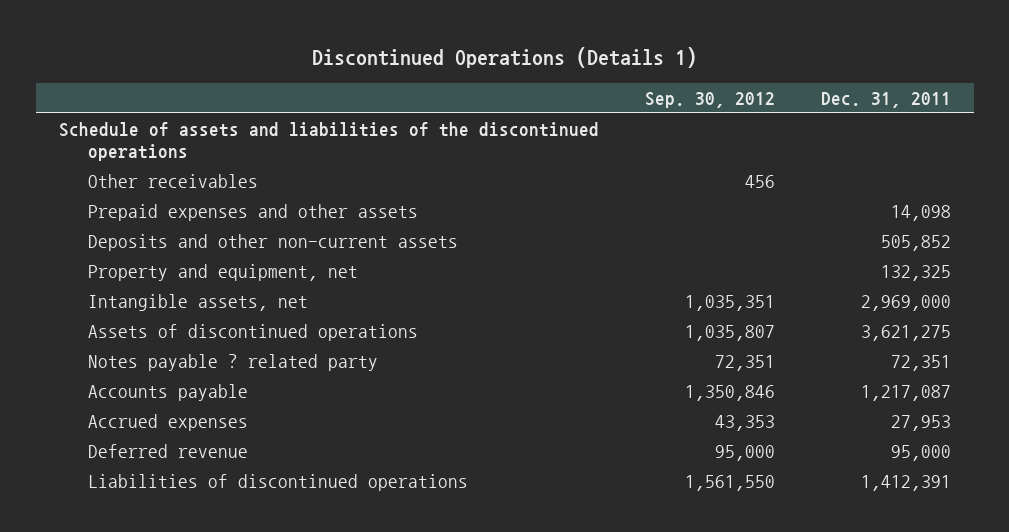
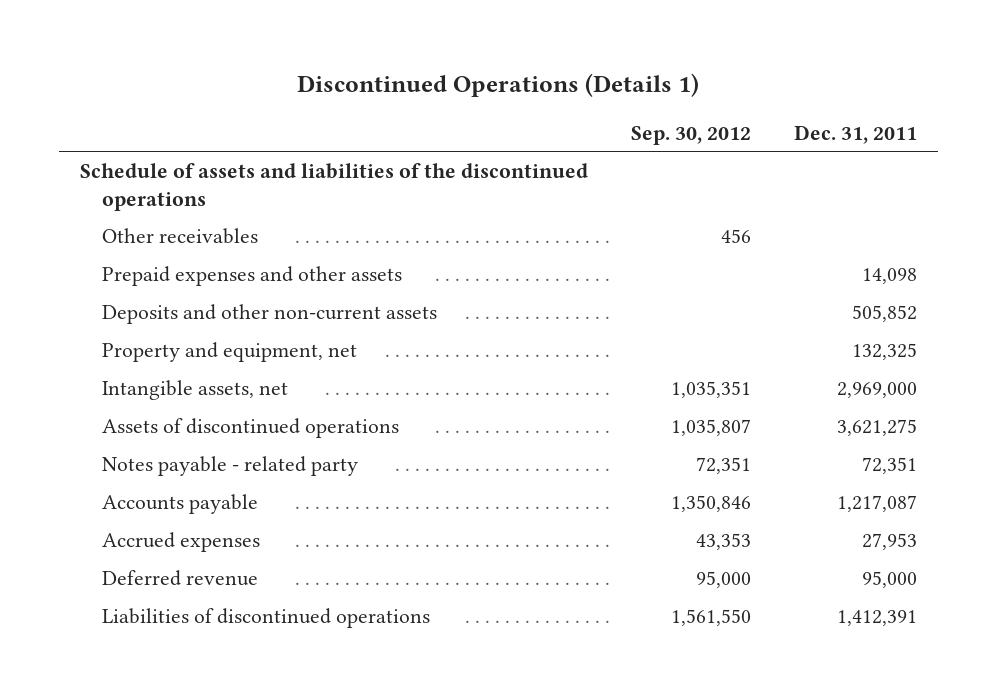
[87,353,378,371] Notes payable ? related party -> [102,455,359,476] Notes payable - related party

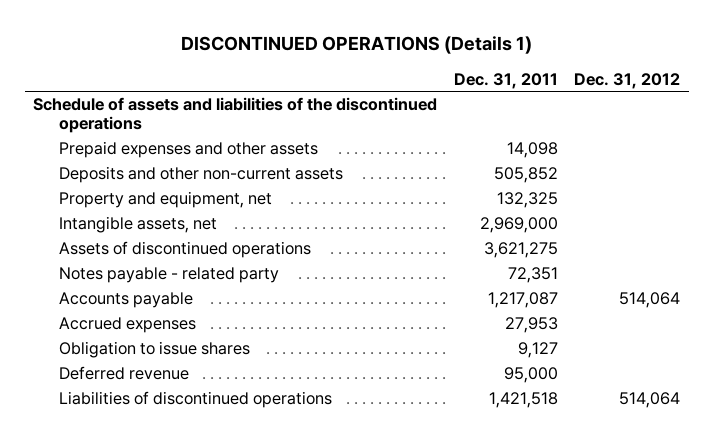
[297,73,700,98] Discontinued Operations (Details 1) -> [180,36,532,55] DISCONTINUED OPERATIONS (Details 1)
[630,125,751,145] Sep. 30, 2012 -> none
none -> [574,72,681,89] Dec. 31, 2012
[102,227,259,244] Other receivables -> none
none -> [58,341,250,359] Obligation to issue shares
[836,609,917,626] 1,412,391 -> [488,392,558,409] 1,421,518

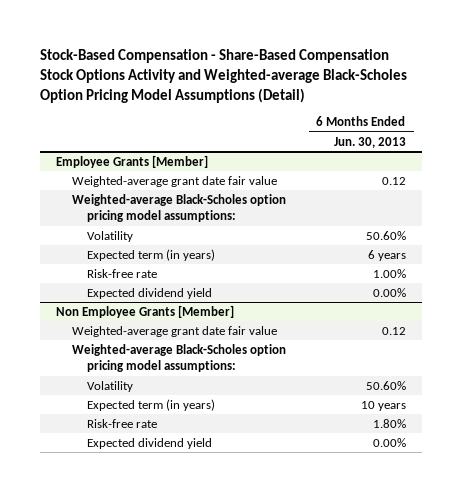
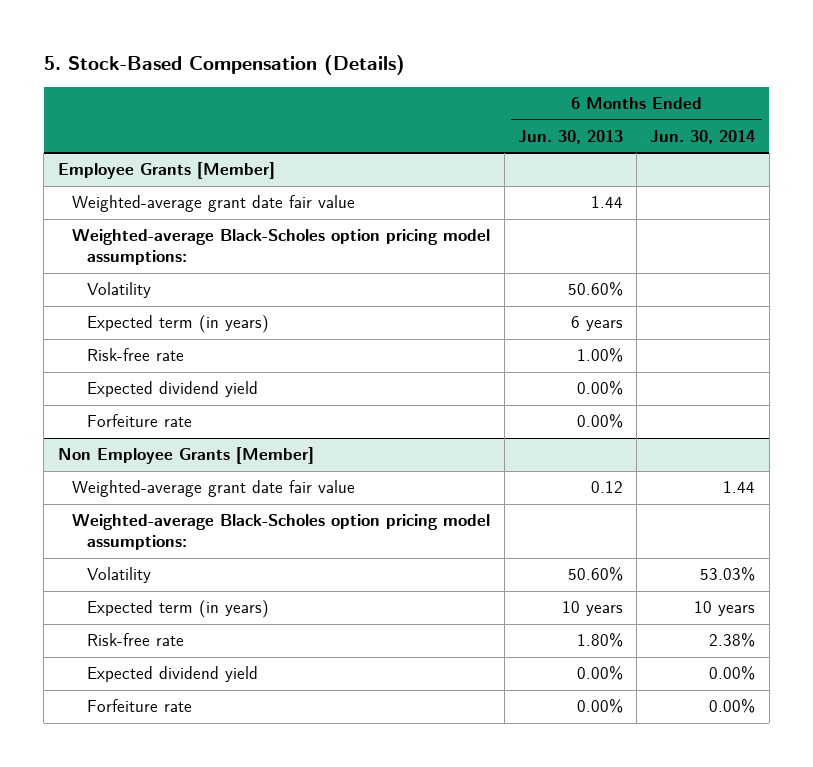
[40,49,408,103] Stock-Based Compensation - Share-Based Compensation Stock Options Activity and Weighted-average Black-Scholes Option Pricing Model Assumptions (Detail) -> [43,55,405,76] 5. Stock-Based Compensation (Details)
none -> [650,129,756,144] Jun. 30, 2014
[381,176,406,185] 0.12 -> [590,196,623,209] 1.44
none -> [87,414,193,428] Forfeiture rate
none -> [87,699,193,713] Forfeiture rate

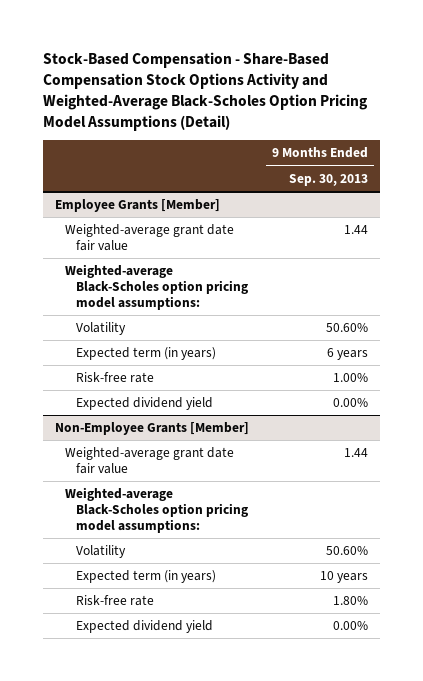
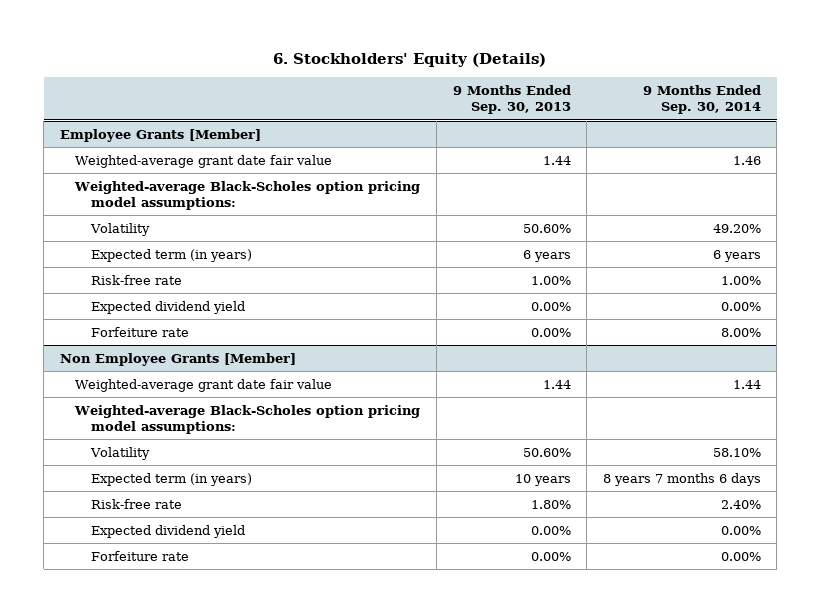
[43,52,369,131] Stock-Based Compensation - Share-Based Compensation Stock Options Activity and Weighted-Average Black-Scholes Option Pricing Model Assumptions (Detail) -> [273,53,547,68] 6. Stockholders' Equity (Details)
none -> [642,85,761,115] 9 Months Ended Sep. 30, 2014
none -> [90,326,189,337] Forfeiture rate
[54,422,249,436] Non-Employee Grants [Member] -> [59,352,296,366] Non Employee Grants [Member]
none -> [90,550,189,561] Forfeiture rate

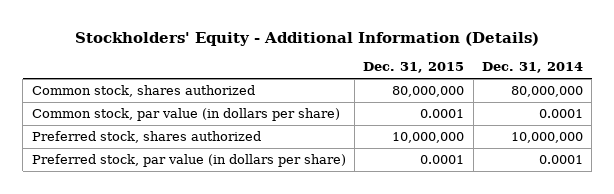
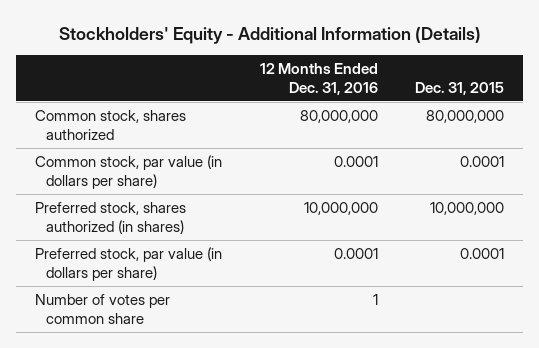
[481,62,583,74] Dec. 31, 2014 -> none
none -> [259,62,378,95] 12 Months Ended Dec. 31, 2016
[31,130,261,143] Preferred stock, shares authorized -> [34,202,186,235] Preferred stock, shares authorized (in shares)
none -> [34,294,170,325] Number of votes per common share

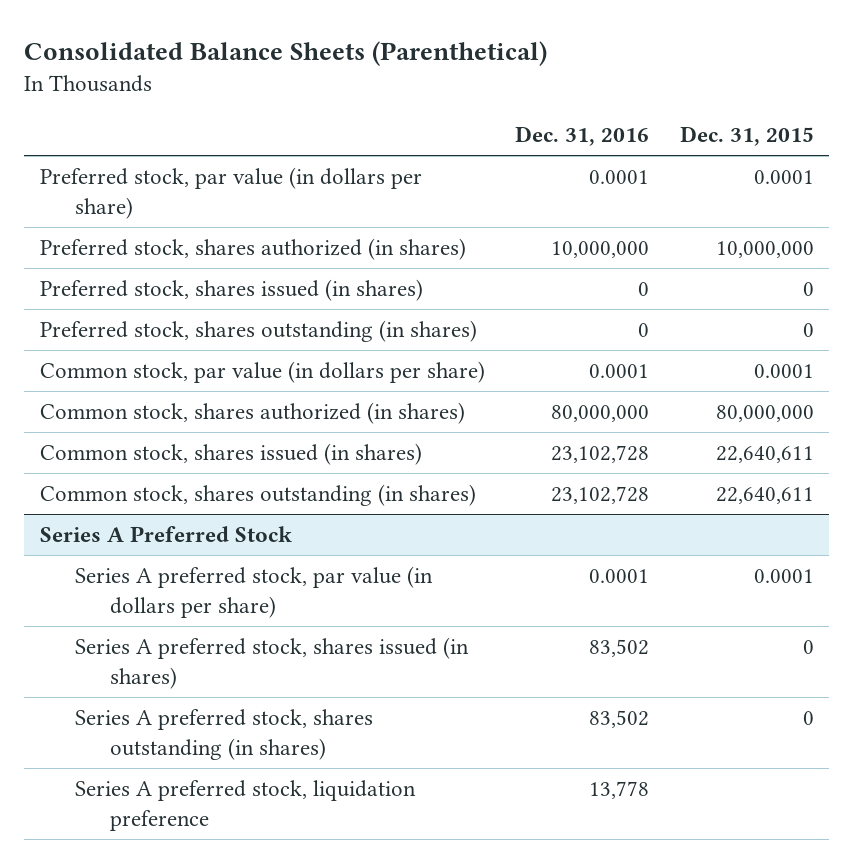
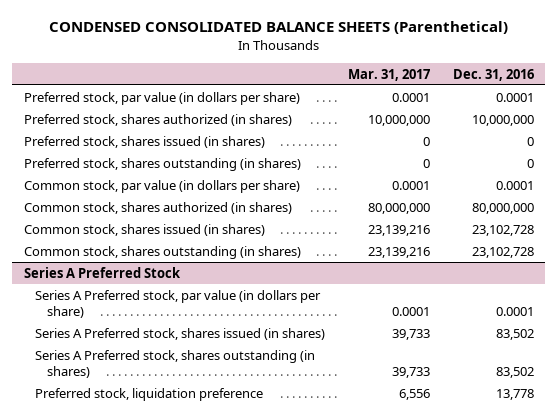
[24,41,548,67] Consolidated Balance Sheets (Parenthetical) -> [48,21,508,35] CONDENSED CONSOLIDATED BALANCE SHEETS (Parenthetical)
[680,126,815,147] Dec. 31, 2015 -> none
none -> [347,68,430,81] Mar. 31, 2017
[74,566,433,618] Series A preferred stock, par value (in dollars per share) -> [35,289,322,318] Series A Preferred stock, par value (in dollars per share)
[74,637,469,689] Series A preferred stock, shares issued (in shares) -> [35,327,326,340] Series A Preferred stock, shares issued (in shares)
[74,709,373,760] Series A preferred stock, shares outstanding (in shares) -> [35,349,316,378] Series A Preferred stock, shares outstanding (in shares)
[74,780,416,831] Series A preferred stock, liquidation preference -> [35,387,264,401] Preferred stock, liquidation preference

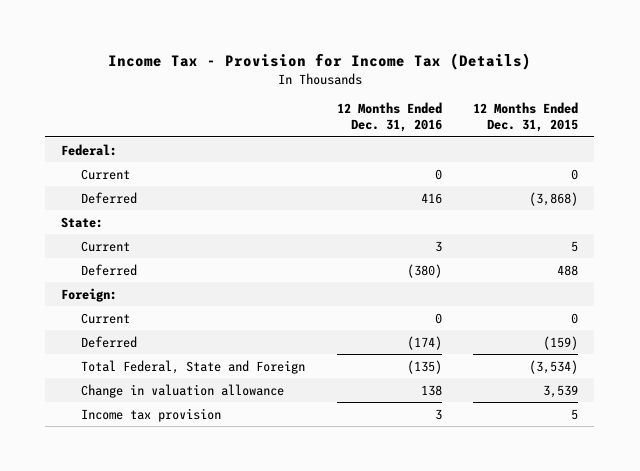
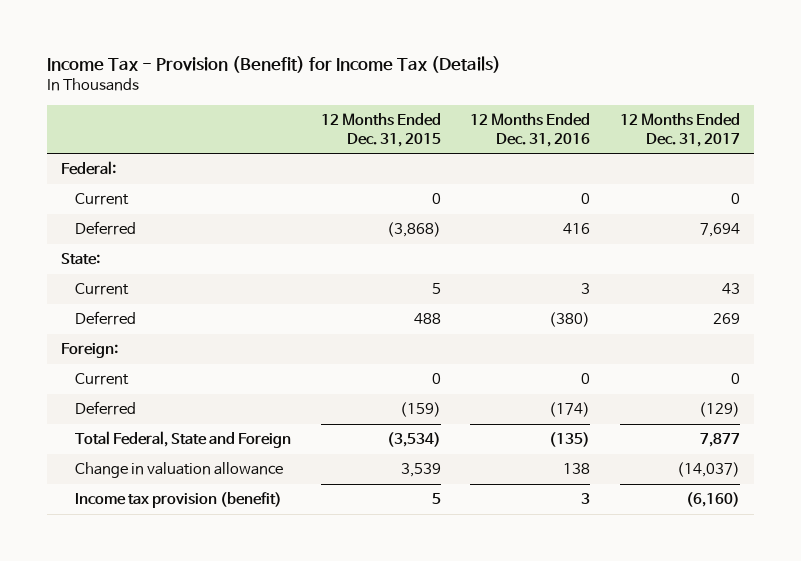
[107,52,531,70] Income Tax - Provision for Income Tax (Details) -> [46,55,501,73] Income Tax - Provision (Benefit) for Income Tax (Details)
none -> [619,112,740,147] 12 Months Ended Dec. 31, 2017
[81,407,222,422] Income tax provision -> [75,492,283,509] Income tax provision (benefit)

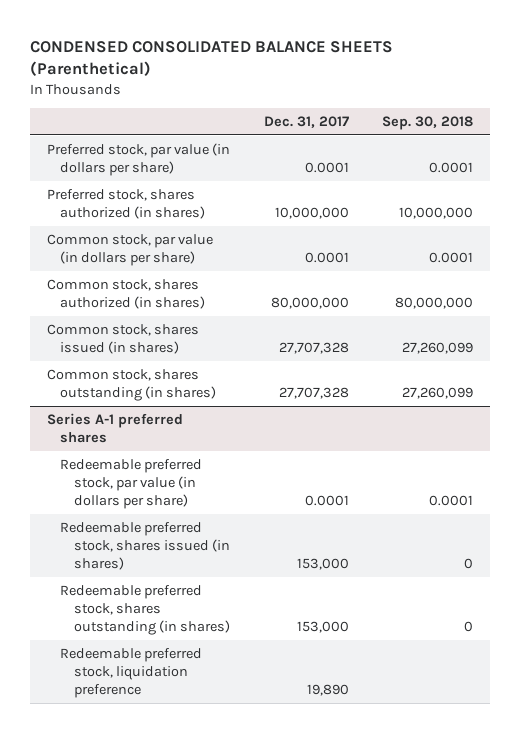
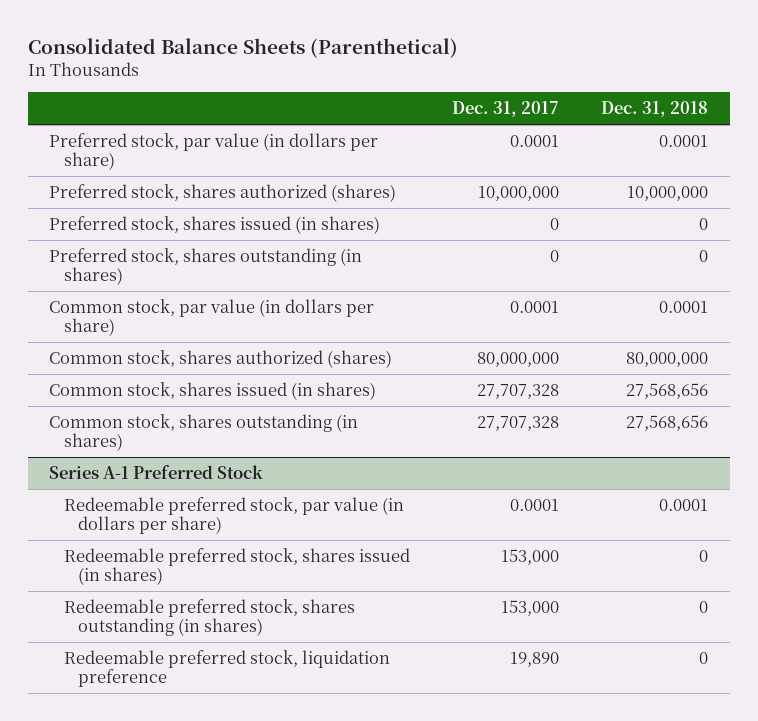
[30,41,394,77] CONDENSED CONSOLIDATED BALANCE SHEETS (Parenthetical) -> [28,37,459,58] Consolidated Balance Sheets (Parenthetical)
[382,115,474,130] Sep. 30, 2018 -> none
none -> [601,101,709,118] Dec. 31, 2018
[46,188,206,219] Preferred stock, shares authorized (in shares) -> [49,183,397,202] Preferred stock, shares authorized (shares)
none -> [49,215,381,234] Preferred stock, shares issued (in shares)
none -> [49,247,363,286] Preferred stock, shares outstanding (in shares)
[46,278,206,309] Common stock, shares authorized (in shares) -> [49,349,393,368] Common stock, shares authorized (shares)
[46,412,183,443] Series A-1 preferred shares -> [49,464,264,479] Series A-1 Preferred Stock

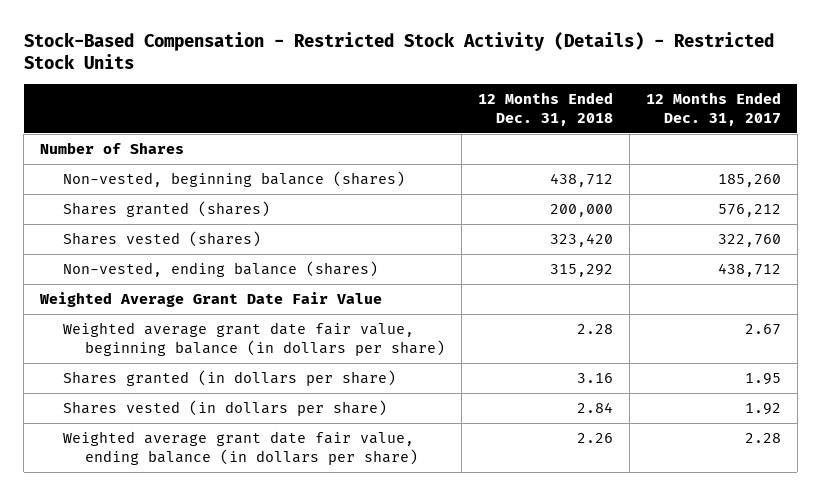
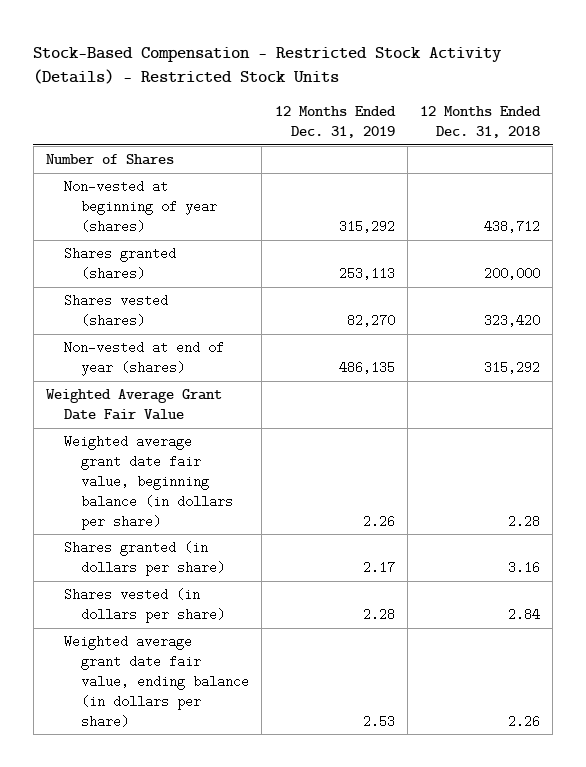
[645,91,781,126] 12 Months Ended Dec. 31, 2017 -> none
none -> [274,106,396,139] 12 Months Ended Dec. 31, 2019
[62,171,405,188] Non-vested, beginning balance (shares) -> [63,180,218,234] Non-vested at beginning of year (shares)
[62,261,378,278] Non-vested, ending balance (shares) -> [63,341,224,377] Non-vested at end of year (shares)

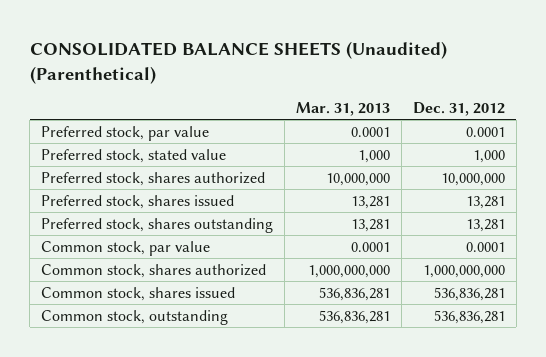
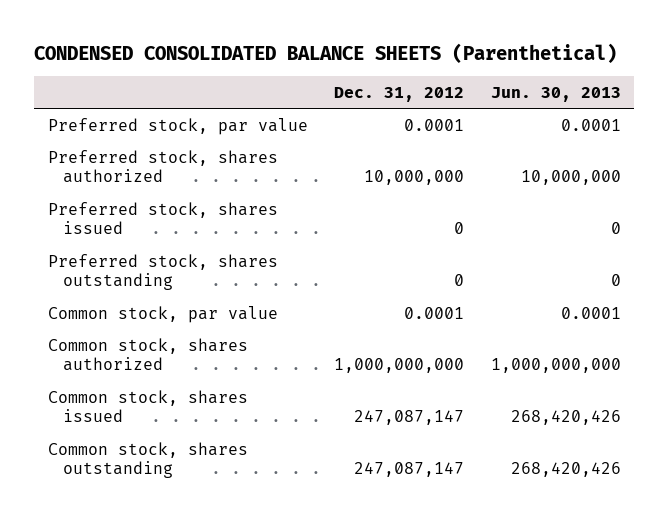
[29,40,447,84] CONSOLIDATED BALANCE SHEETS (Unaudited) (Parenthetical) -> [34,42,618,63] CONDENSED CONSOLIDATED BALANCE SHEETS (Parenthetical)
[296,101,391,116] Mar. 31, 2013 -> none
none -> [490,86,621,102] Jun. 30, 2013
[41,148,227,163] Preferred stock, stated value -> none
[465,195,505,209] 13,281 -> [454,222,465,235] 0
[465,218,505,232] 13,281 -> [454,274,465,287] 0
[433,286,505,301] 536,836,281 -> [354,410,465,426] 247,087,147
[41,309,229,325] Common stock, outstanding -> [47,441,248,479] Common stock, shares outstanding
[433,309,505,324] 536,836,281 -> [354,462,465,478] 247,087,147

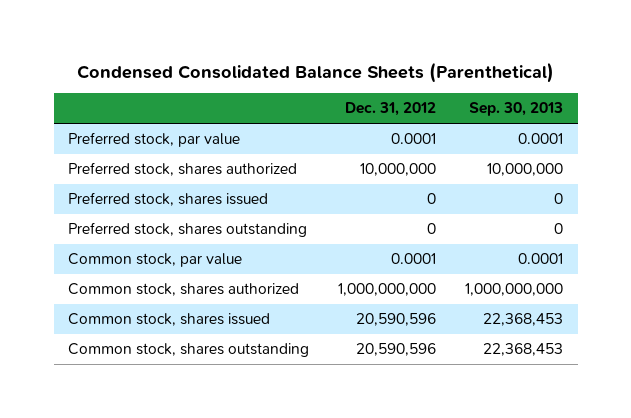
[34,42,618,63] CONDENSED CONSOLIDATED BALANCE SHEETS (Parenthetical) -> [76,61,554,83] Condensed Consolidated Balance Sheets (Parenthetical)
[490,86,621,102] Jun. 30, 2013 -> none
none -> [469,102,564,117] Sep. 30, 2013
[354,410,465,426] 247,087,147 -> [356,313,437,327] 20,590,596
[354,462,465,478] 247,087,147 -> [356,343,437,357] 20,590,596

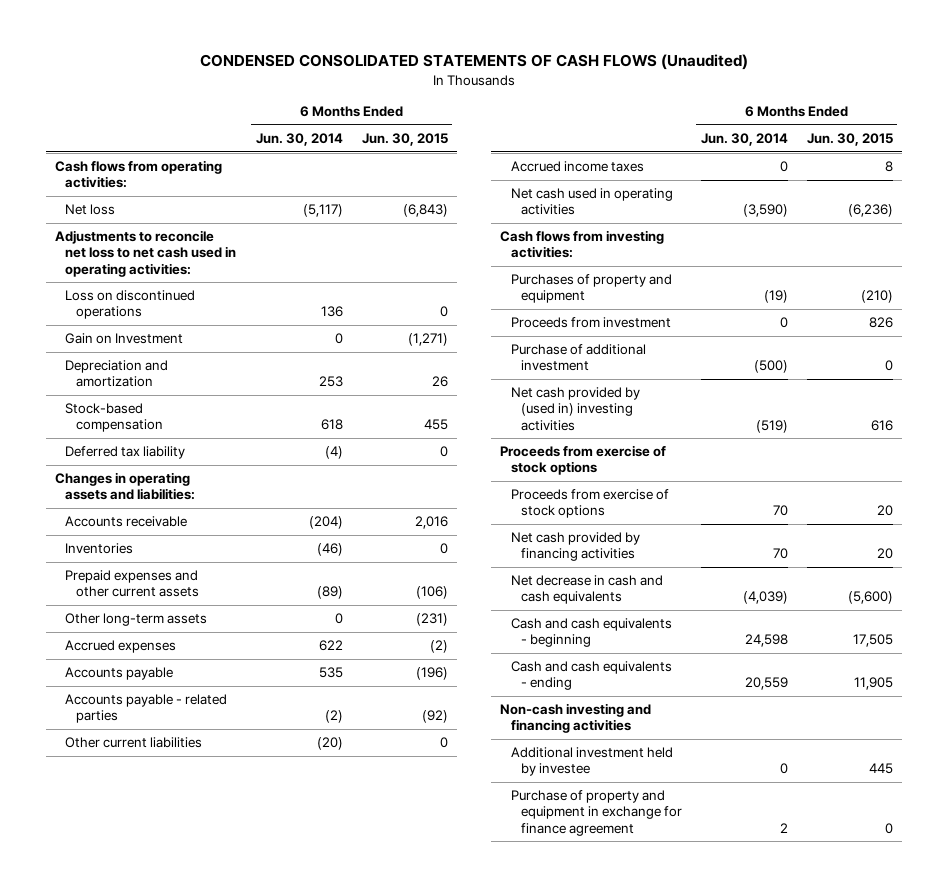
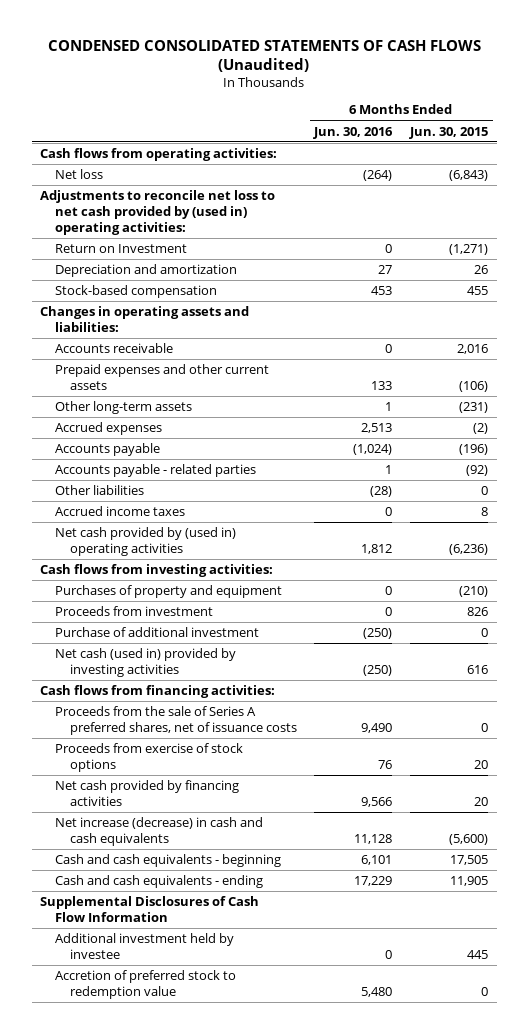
[255,132,343,146] Jun. 30, 2014 -> none
none -> [313,126,394,139] Jun. 30, 2016
[65,290,196,320] Loss on discontinued operations -> none
[55,230,237,277] Adjustments to reconcile net loss to net cash used in operating activities: -> [40,190,276,235] Adjustments to reconcile net loss to net cash provided by (used in) operating activities:
[65,333,184,345] Gain on Investment -> [55,244,188,254] Return on Investment
[65,446,186,460] Deferred tax liability -> none
[65,543,134,555] Inventories -> none
[65,737,203,749] Other current liabilities -> [55,485,145,496] Other liabilities
[510,188,673,216] Net cash used in operating activities -> [55,527,237,556] Net cash provided by (used in) operating activities
[510,387,640,431] Net cash provided by (used in) investing activities -> [55,648,237,677] Net cash (used in) provided by investing activities
[500,445,667,476] Proceeds from exercise of stock options -> [40,685,276,699] Cash flows from financing activities:
none -> [55,706,297,735] Proceeds from the sale of Series A preferred shares, net of issuance costs
[510,575,663,605] Net decrease in cash and cash equivalents -> [55,817,264,846] Net increase (decrease) in cash and cash equivalents
[500,703,652,734] Non-cash investing and financing activities -> none
none -> [40,896,260,922] Supplemental Disclosures of Cash Flow Information
[510,790,682,836] Purchase of property and equipment in exchange for finance agreement -> none
none -> [55,970,237,999] Accretion of preferred stock to redemption value

